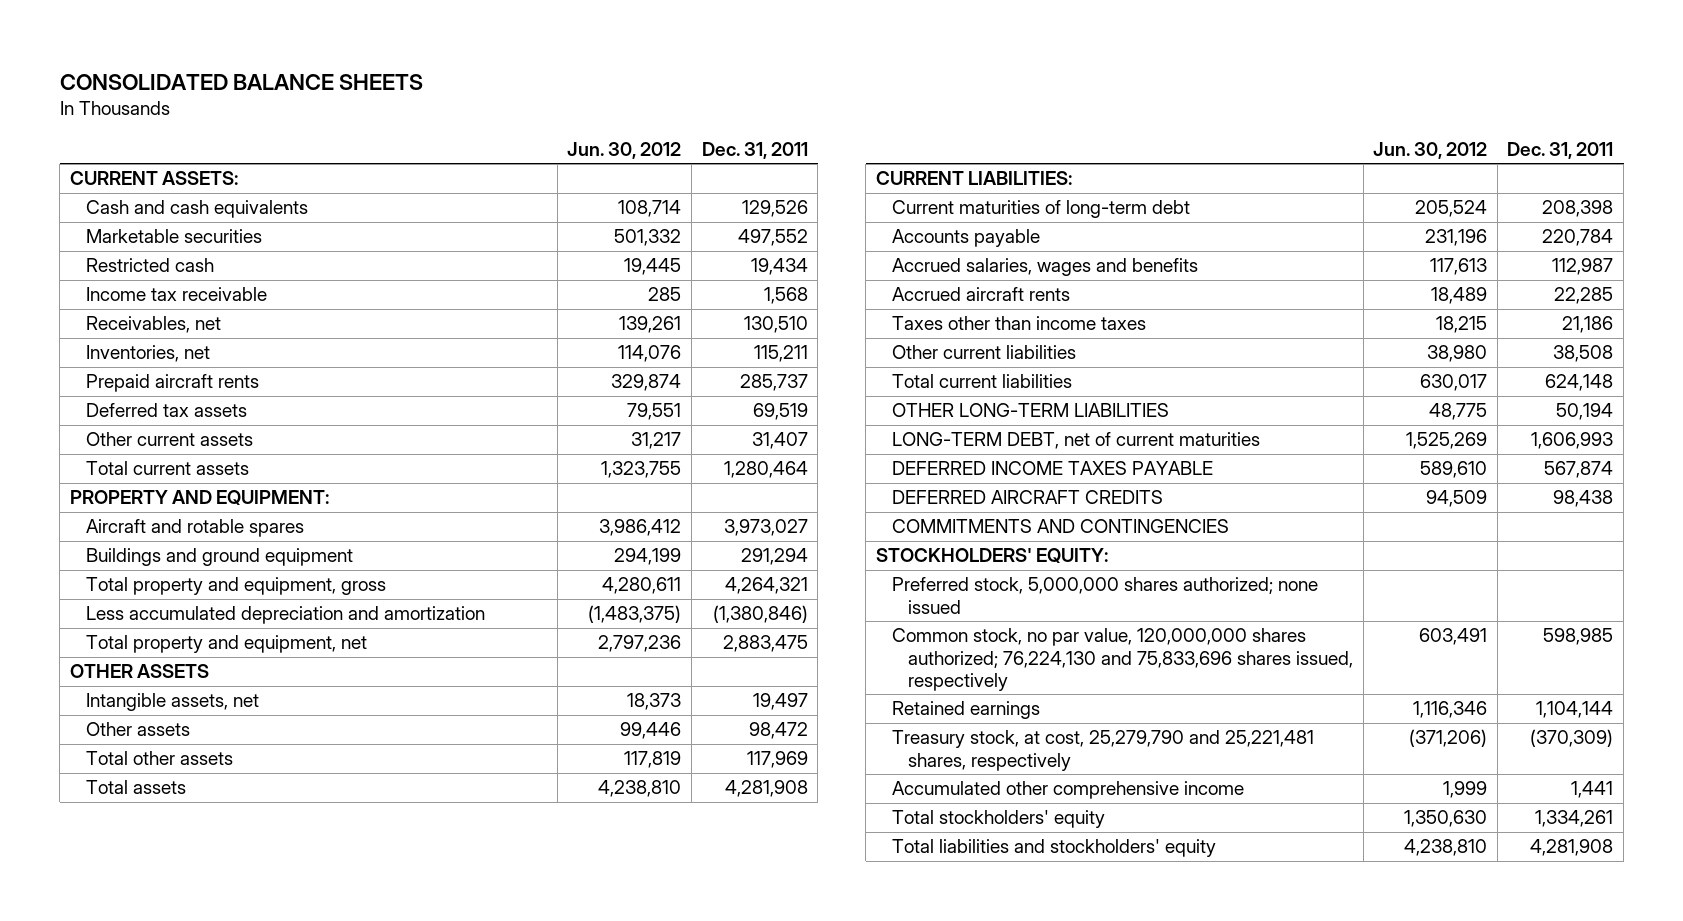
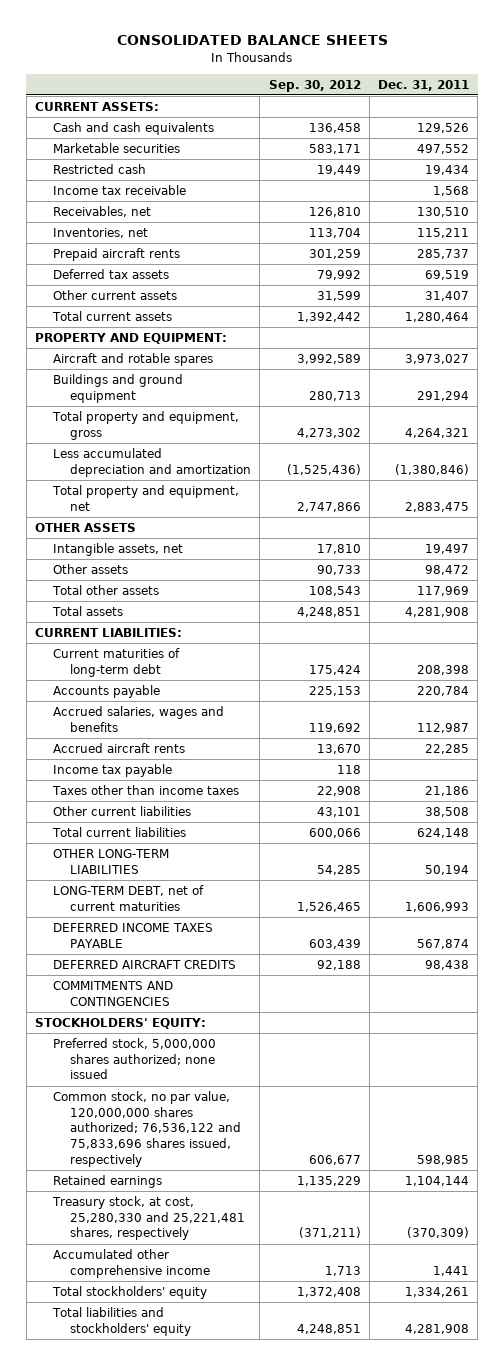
[567,141,682,159] Jun. 30, 2012 -> none
none -> [268,79,361,92] Sep. 30, 2012
none -> [52,763,172,777] Income tax payable
[891,628,1353,691] Common stock, no par value, 120,000,000 shares authorized; 76,224,130 and 75,833,696 shares issued, respectively -> [52,1090,242,1167] Common stock, no par value, 120,000,000 shares authorized; 76,536,122 and 75,833,696 shares issued, respectively
[891,730,1314,771] Treasury stock, at cost, 25,279,790 and 25,221,481 shares, respectively -> [51,1195,246,1241] Treasury stock, at cost, 25,280,330 and 25,221,481 shares, respectively

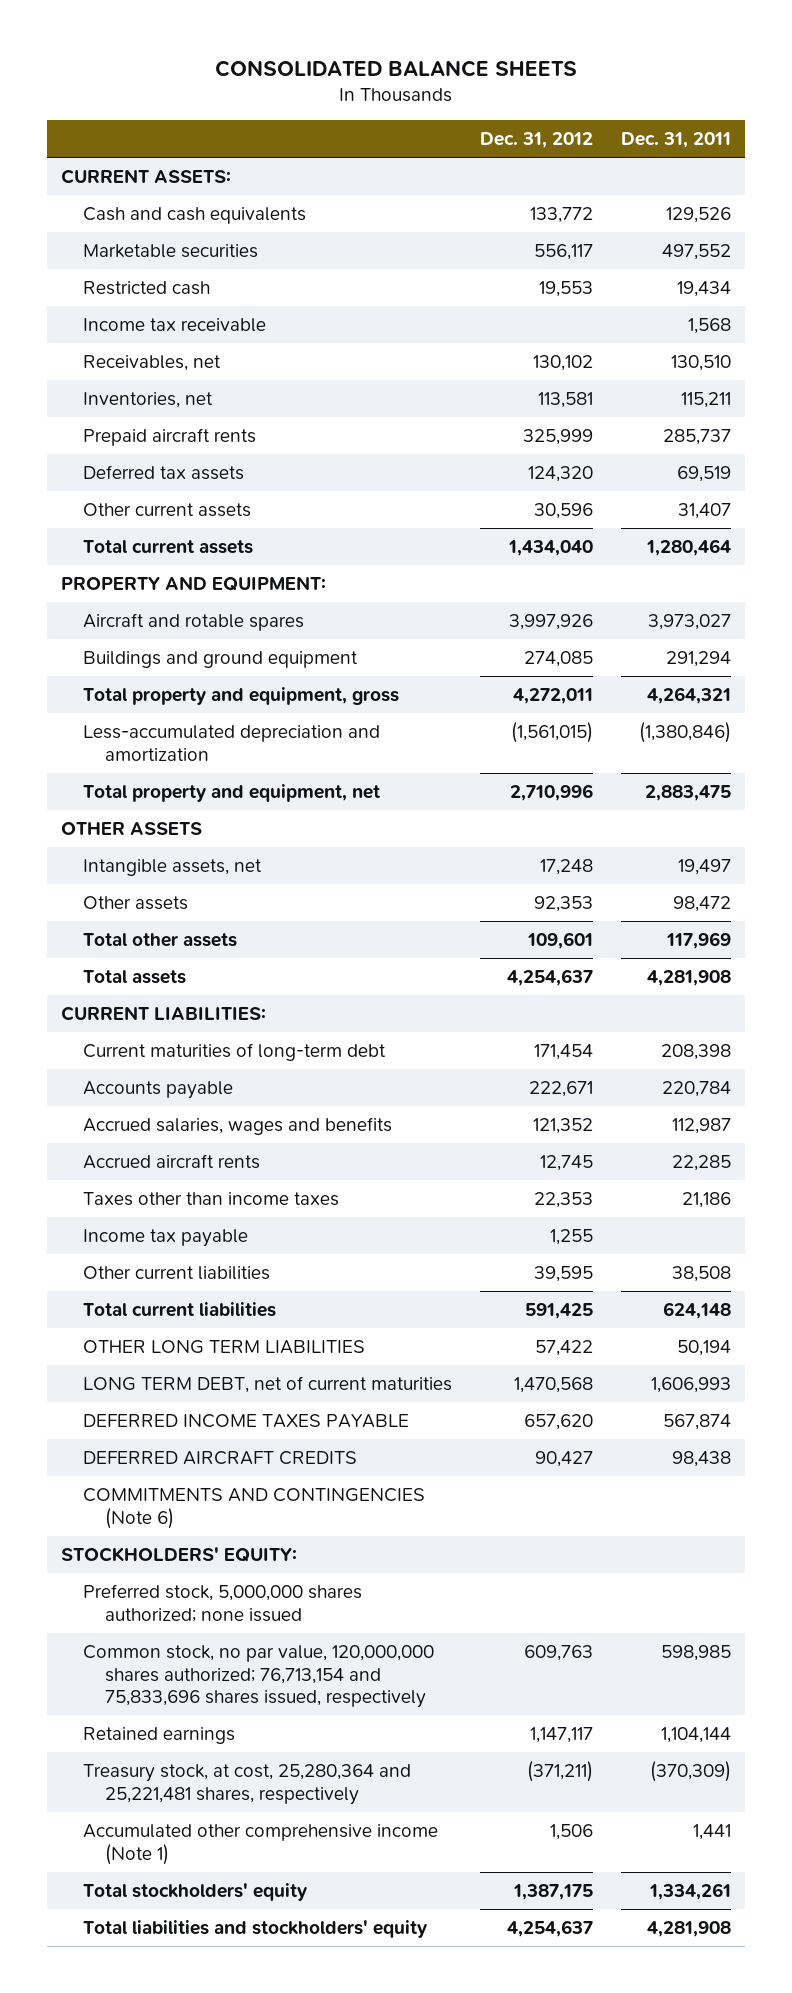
[268,79,361,92] Sep. 30, 2012 -> none
none -> [480,132,594,149] Dec. 31, 2012
[52,447,252,477] Less accumulated depreciation and amortization -> [82,725,380,761] Less-accumulated depreciation and amortization
[52,763,172,777] Income tax payable -> [82,1229,248,1248] Income tax payable
[52,848,169,874] OTHER LONG-TERM LIABILITIES -> [82,1340,365,1355] OTHER LONG TERM LIABILITIES
[52,884,204,911] LONG-TERM DEBT, net of current maturities -> [82,1376,452,1394] LONG TERM DEBT, net of current maturities
[52,980,173,1006] COMMITMENTS AND CONTINGENCIES -> [82,1488,425,1529] COMMITMENTS AND CONTINGENCIES (Note 6)
[52,1090,242,1167] Common stock, no par value, 120,000,000 shares authorized; 76,536,122 and 75,833,696 shares issued, respectively -> [82,1645,434,1709] Common stock, no par value, 120,000,000 shares authorized; 76,713,154 and 75,833,696 shares issued, respectively
[51,1195,246,1241] Treasury stock, at cost, 25,280,330 and 25,221,481 shares, respectively -> [82,1764,411,1805] Treasury stock, at cost, 25,280,364 and 25,221,481 shares, respectively
[52,1248,211,1278] Accumulated other comprehensive income -> [82,1824,438,1865] Accumulated other comprehensive income (Note 1)

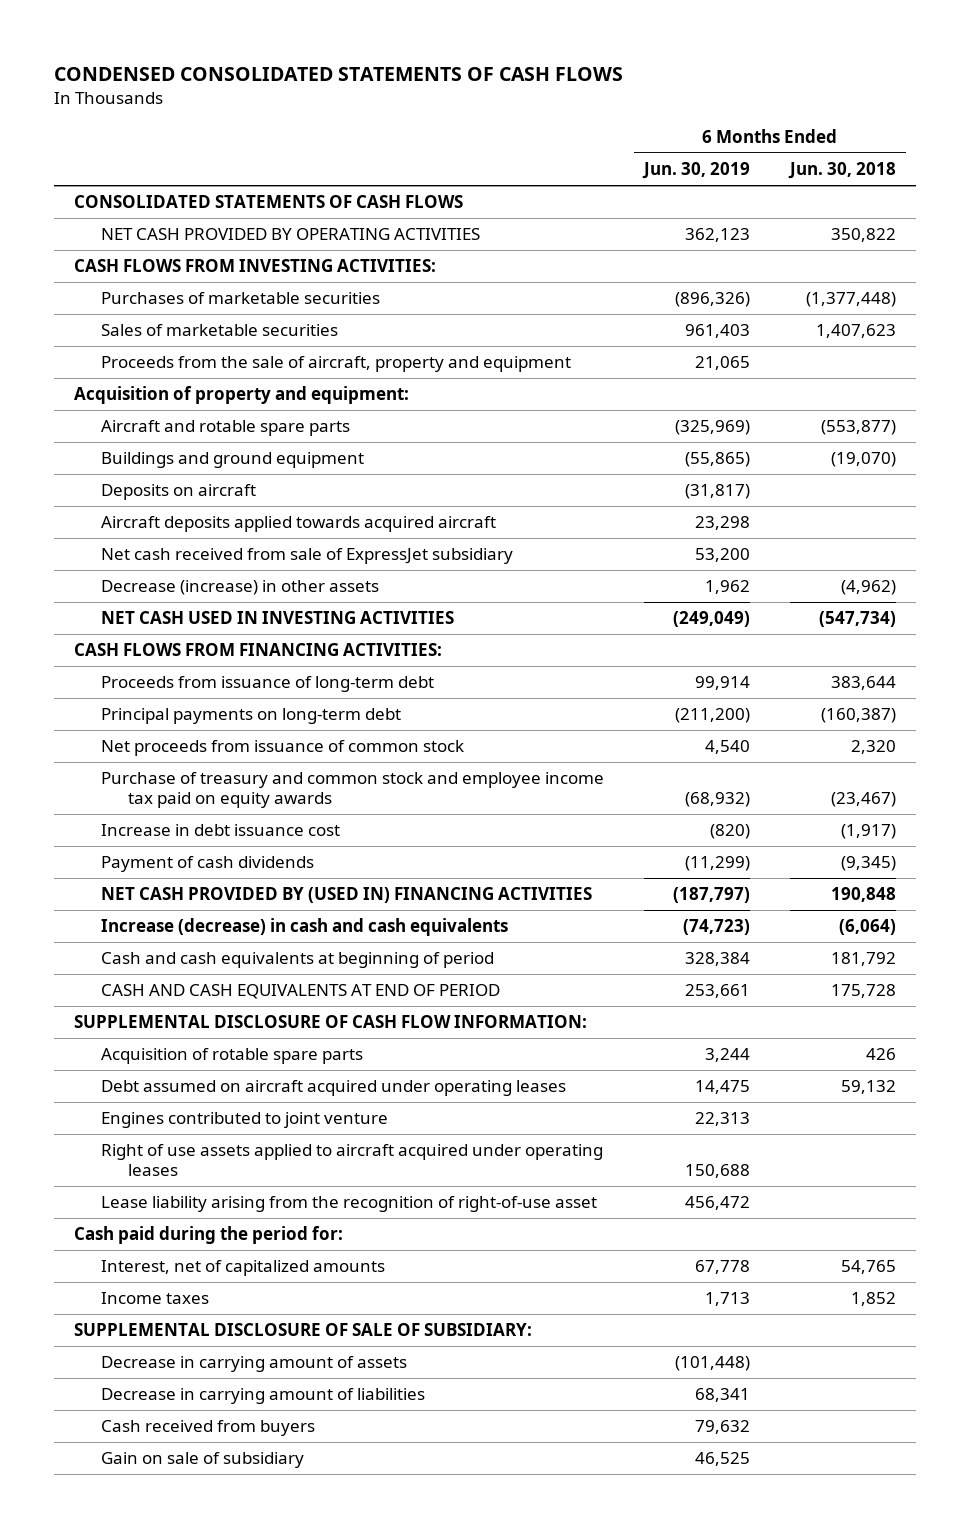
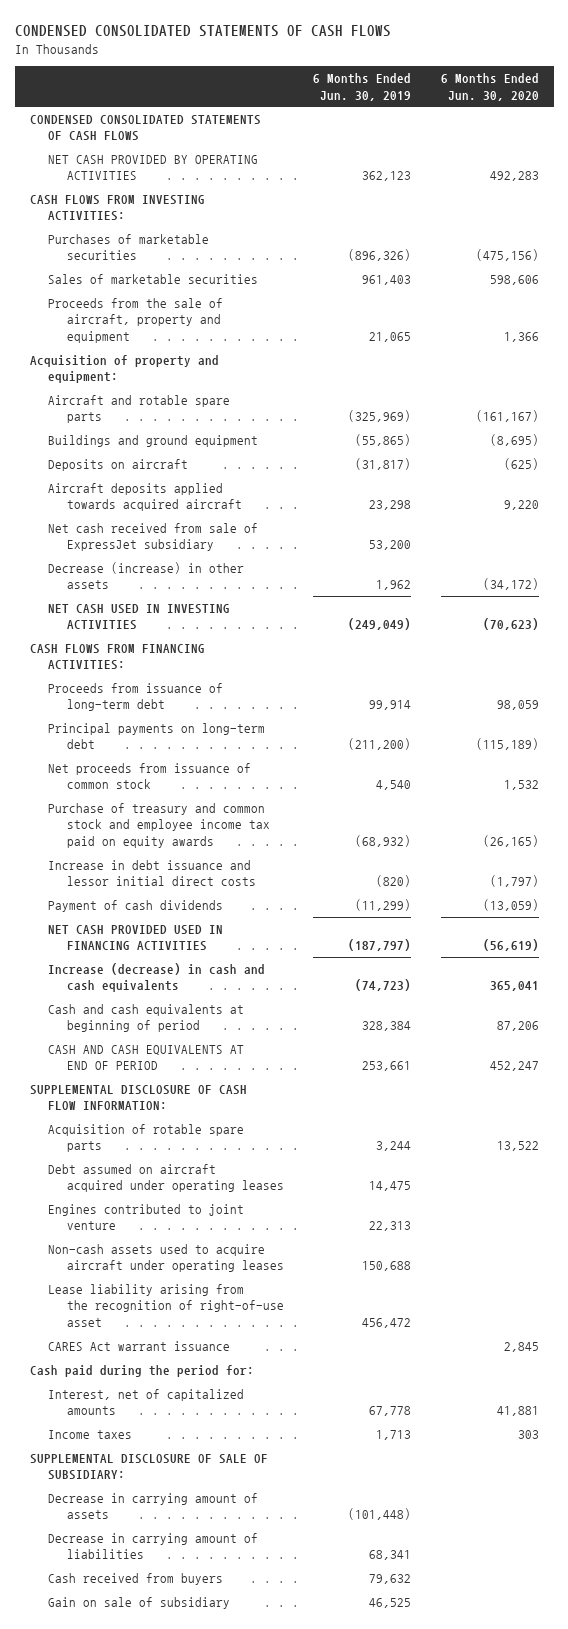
[787,162,896,180] Jun. 30, 2018 -> none
none -> [440,73,539,101] 6 Months Ended Jun. 30, 2020
[73,195,463,209] CONSOLIDATED STATEMENTS OF CASH FLOWS -> [29,115,261,142] CONDENSED CONSOLIDATED STATEMENTS OF CASH FLOWS
[100,824,340,837] Increase in debt issuance cost -> [48,860,256,887] Increase in debt issuance and lessor initial direct costs
[100,887,592,904] NET CASH PROVIDED BY (USED IN) FINANCING ACTIVITIES -> [48,925,224,952] NET CASH PROVIDED USED IN FINANCING ACTIVITIES
[100,1144,603,1176] Right of use assets applied to aircraft acquired under operating leases -> [48,1244,284,1273] Non-cash assets used to acquire aircraft under operating leases
none -> [48,1341,231,1352] CARES Act warrant issuance

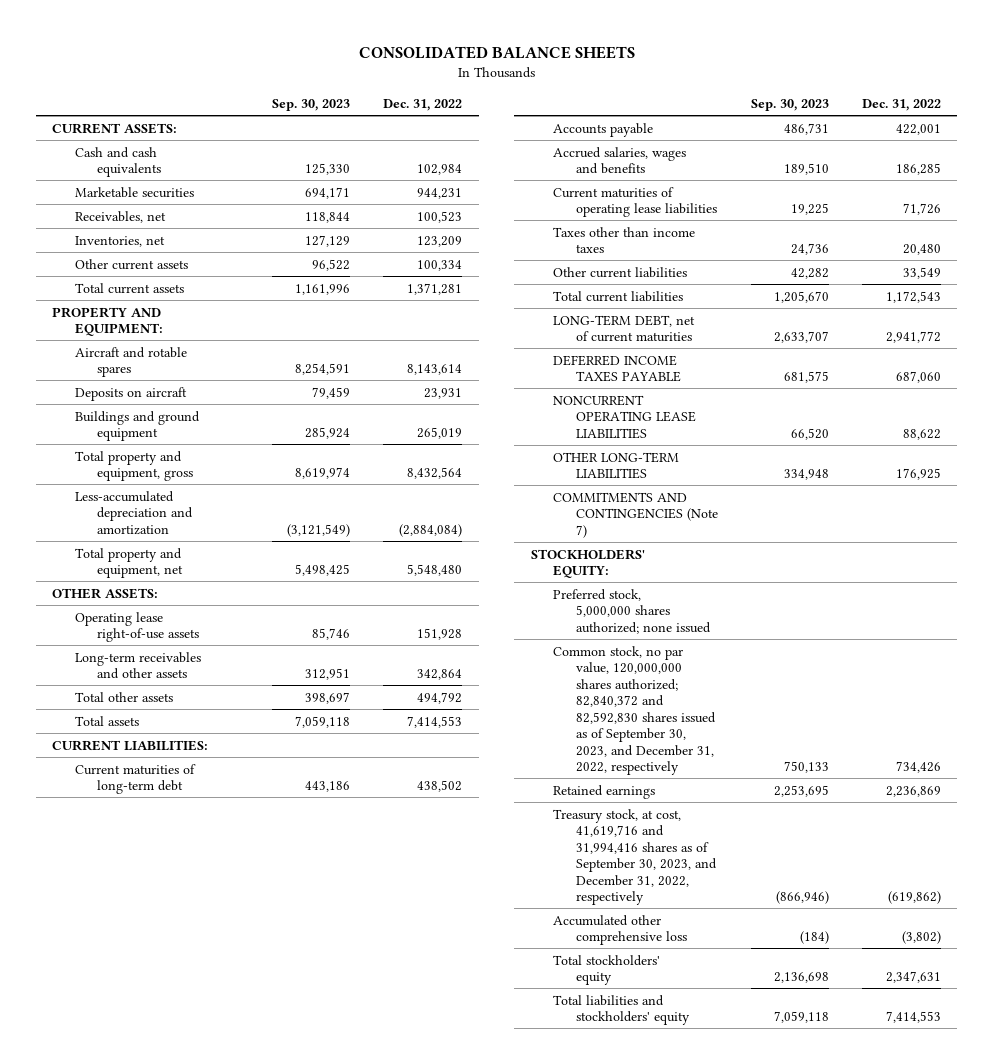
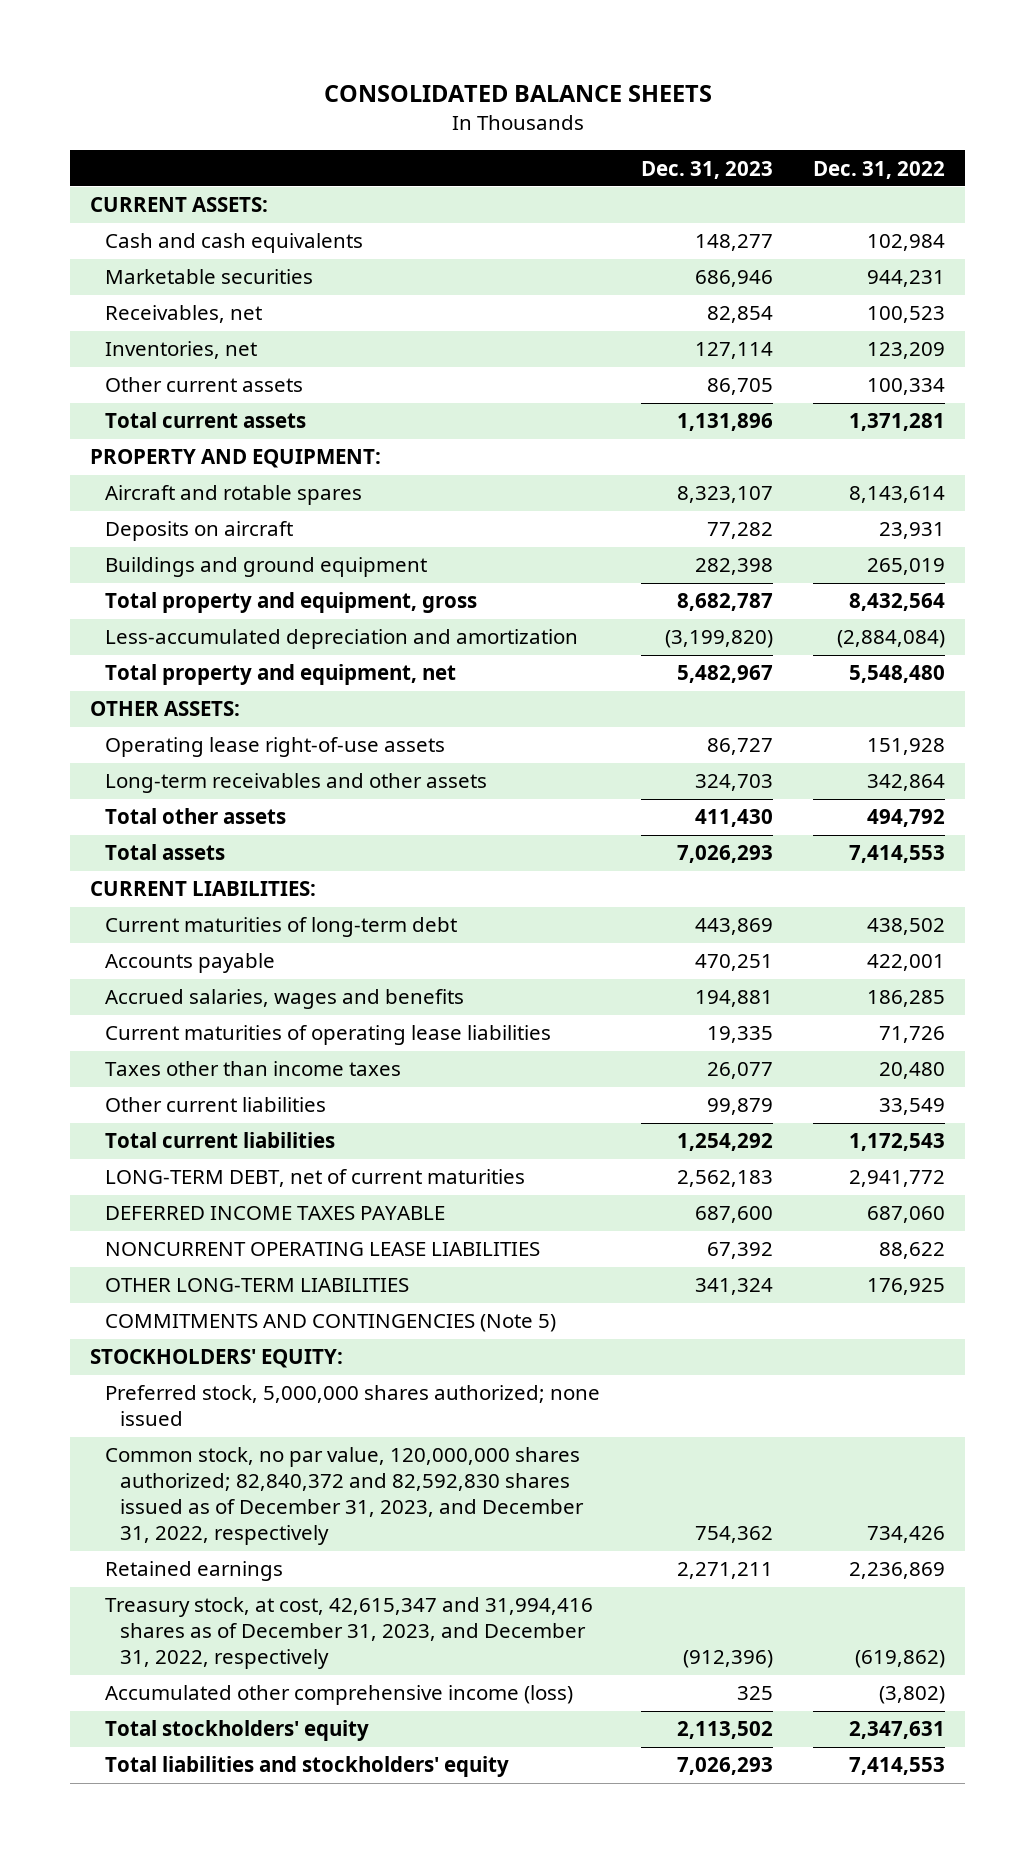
[272,98,351,111] Sep. 30, 2023 -> none
none -> [640,160,773,179] Dec. 31, 2023
[553,491,718,538] COMMITMENTS AND CONTINGENCIES (Note 7) -> [105,1314,557,1333] COMMITMENTS AND CONTINGENCIES (Note 5)
[553,645,716,776] Common stock, no par value, 120,000,000 shares authorized; 82,840,372 and 82,592,830 shares issued as of September 30, 2023, and December 31, 2022, respectively -> [105,1447,585,1546] Common stock, no par value, 120,000,000 shares authorized; 82,840,372 and 82,592,830 shares issued as of December 31, 2023, and December 31, 2022, respectively
[553,808,717,906] Treasury stock, at cost, 41,619,716 and 31,994,416 shares as of September 30, 2023, and December 31, 2022, respectively -> [105,1597,594,1670] Treasury stock, at cost, 42,615,347 and 31,994,416 shares as of December 31, 2023, and December 31, 2022, respectively
[553,914,687,946] Accumulated other comprehensive loss -> [105,1685,574,1706] Accumulated other comprehensive income (loss)

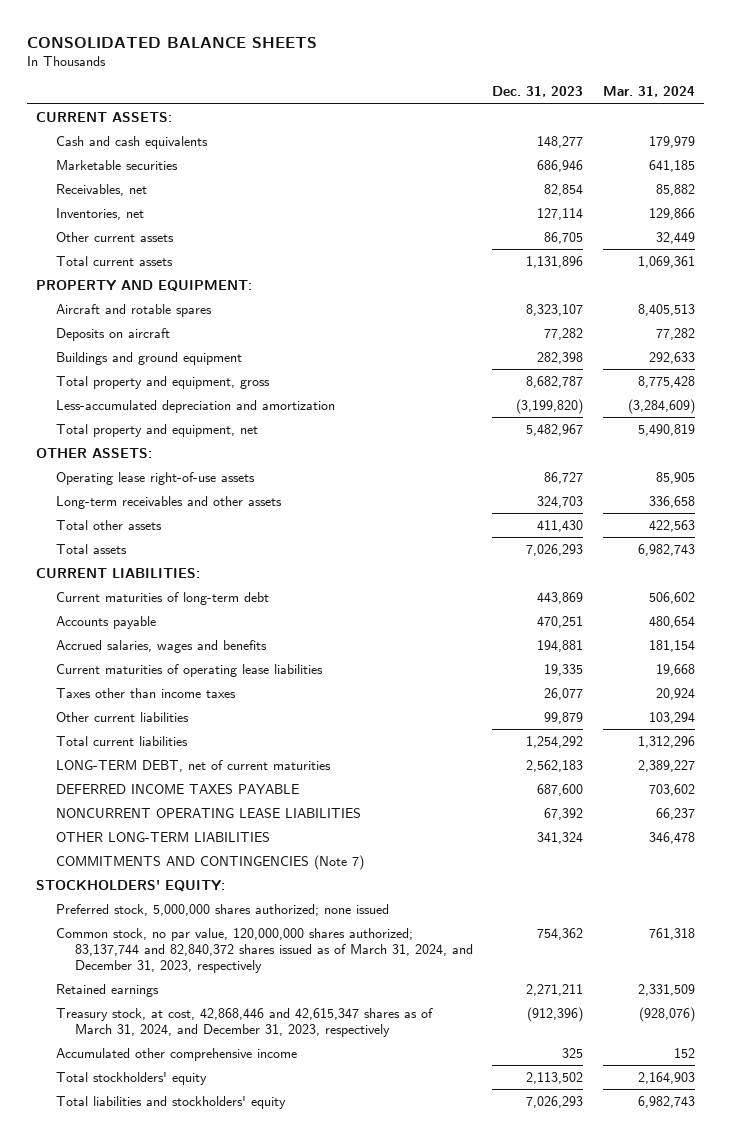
[812,160,945,179] Dec. 31, 2022 -> none
none -> [602,86,695,98] Mar. 31, 2024
[105,1314,557,1333] COMMITMENTS AND CONTINGENCIES (Note 5) -> [55,854,364,870] COMMITMENTS AND CONTINGENCIES (Note 7)
[105,1447,585,1546] Common stock, no par value, 120,000,000 shares authorized; 82,840,372 and 82,592,830 shares issued as of December 31, 2023, and December 31, 2022, respectively -> [55,927,474,973] Common stock, no par value, 120,000,000 shares authorized; 83,137,744 and 82,840,372 shares issued as of March 31, 2024, and December 31, 2023, respectively
[105,1597,594,1670] Treasury stock, at cost, 42,615,347 and 31,994,416 shares as of December 31, 2023, and December 31, 2022, respectively -> [55,1007,433,1037] Treasury stock, at cost, 42,868,446 and 42,615,347 shares as of March 31, 2024, and December 31, 2023, respectively
[105,1685,574,1706] Accumulated other comprehensive income (loss) -> [55,1047,297,1061] Accumulated other comprehensive income

